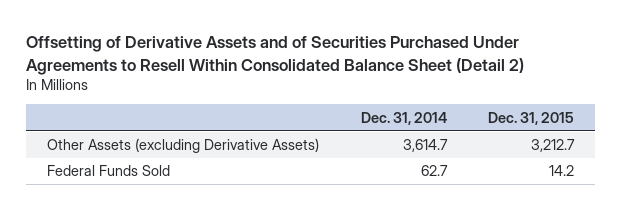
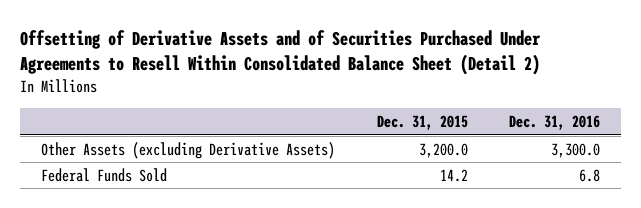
[360,111,447,125] Dec. 31, 2014 -> none
none -> [509,115,601,131] Dec. 31, 2016
[531,139,576,153] 3,212.7 -> [418,142,468,158] 3,200.0

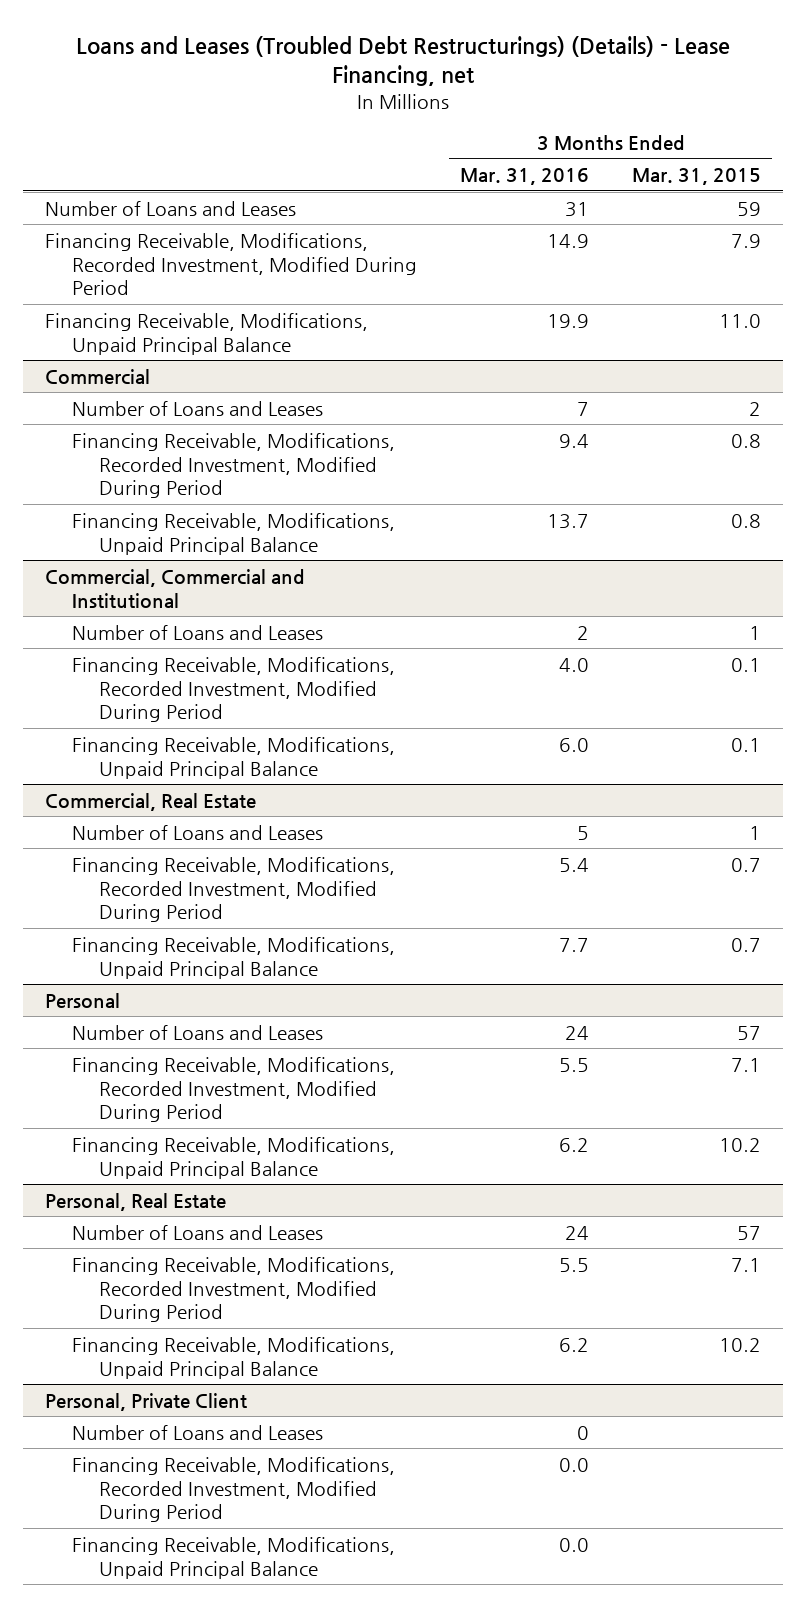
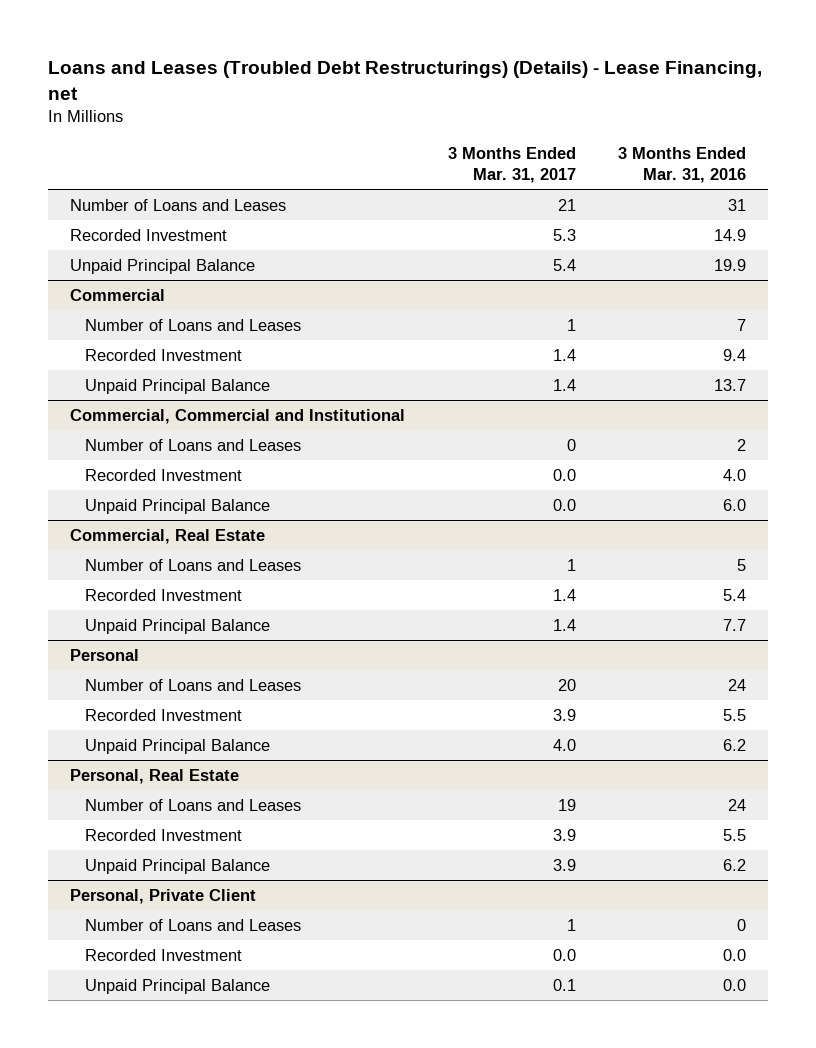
[632,168,762,186] Mar. 31, 2015 -> none
none -> [447,147,576,183] 3 Months Ended Mar. 31, 2017
[44,232,417,296] Financing Receivable, Modifications, Recorded Investment, Modified During Period -> [69,228,227,241] Recorded Investment
[44,312,368,355] Financing Receivable, Modifications, Unpaid Principal Balance -> [69,258,255,274] Unpaid Principal Balance
[71,432,395,499] Financing Receivable, Modifications, Recorded Investment, Modified During Period -> [85,348,243,361] Recorded Investment
[71,512,395,555] Financing Receivable, Modifications, Unpaid Principal Balance -> [85,378,271,394] Unpaid Principal Balance
[71,656,395,723] Financing Receivable, Modifications, Recorded Investment, Modified During Period -> [85,468,243,481] Recorded Investment
[71,736,395,779] Financing Receivable, Modifications, Unpaid Principal Balance -> [85,498,271,514] Unpaid Principal Balance
[71,856,395,923] Financing Receivable, Modifications, Recorded Investment, Modified During Period -> [85,588,243,601] Recorded Investment
[71,936,395,979] Financing Receivable, Modifications, Unpaid Principal Balance -> [85,618,271,634] Unpaid Principal Balance
[71,1056,395,1123] Financing Receivable, Modifications, Recorded Investment, Modified During Period -> [85,708,243,721] Recorded Investment
[71,1136,395,1179] Financing Receivable, Modifications, Unpaid Principal Balance -> [85,738,271,754] Unpaid Principal Balance
[71,1256,395,1323] Financing Receivable, Modifications, Recorded Investment, Modified During Period -> [85,828,243,841] Recorded Investment
[71,1336,395,1379] Financing Receivable, Modifications, Unpaid Principal Balance -> [85,858,271,874] Unpaid Principal Balance
[71,1456,395,1523] Financing Receivable, Modifications, Recorded Investment, Modified During Period -> [85,948,243,961] Recorded Investment
[71,1536,395,1579] Financing Receivable, Modifications, Unpaid Principal Balance -> [85,978,271,994] Unpaid Principal Balance

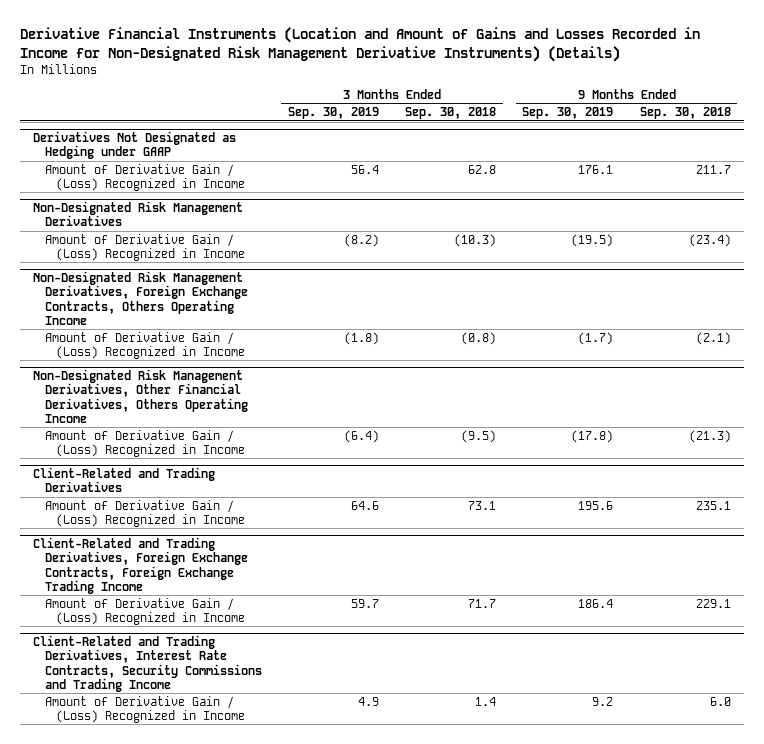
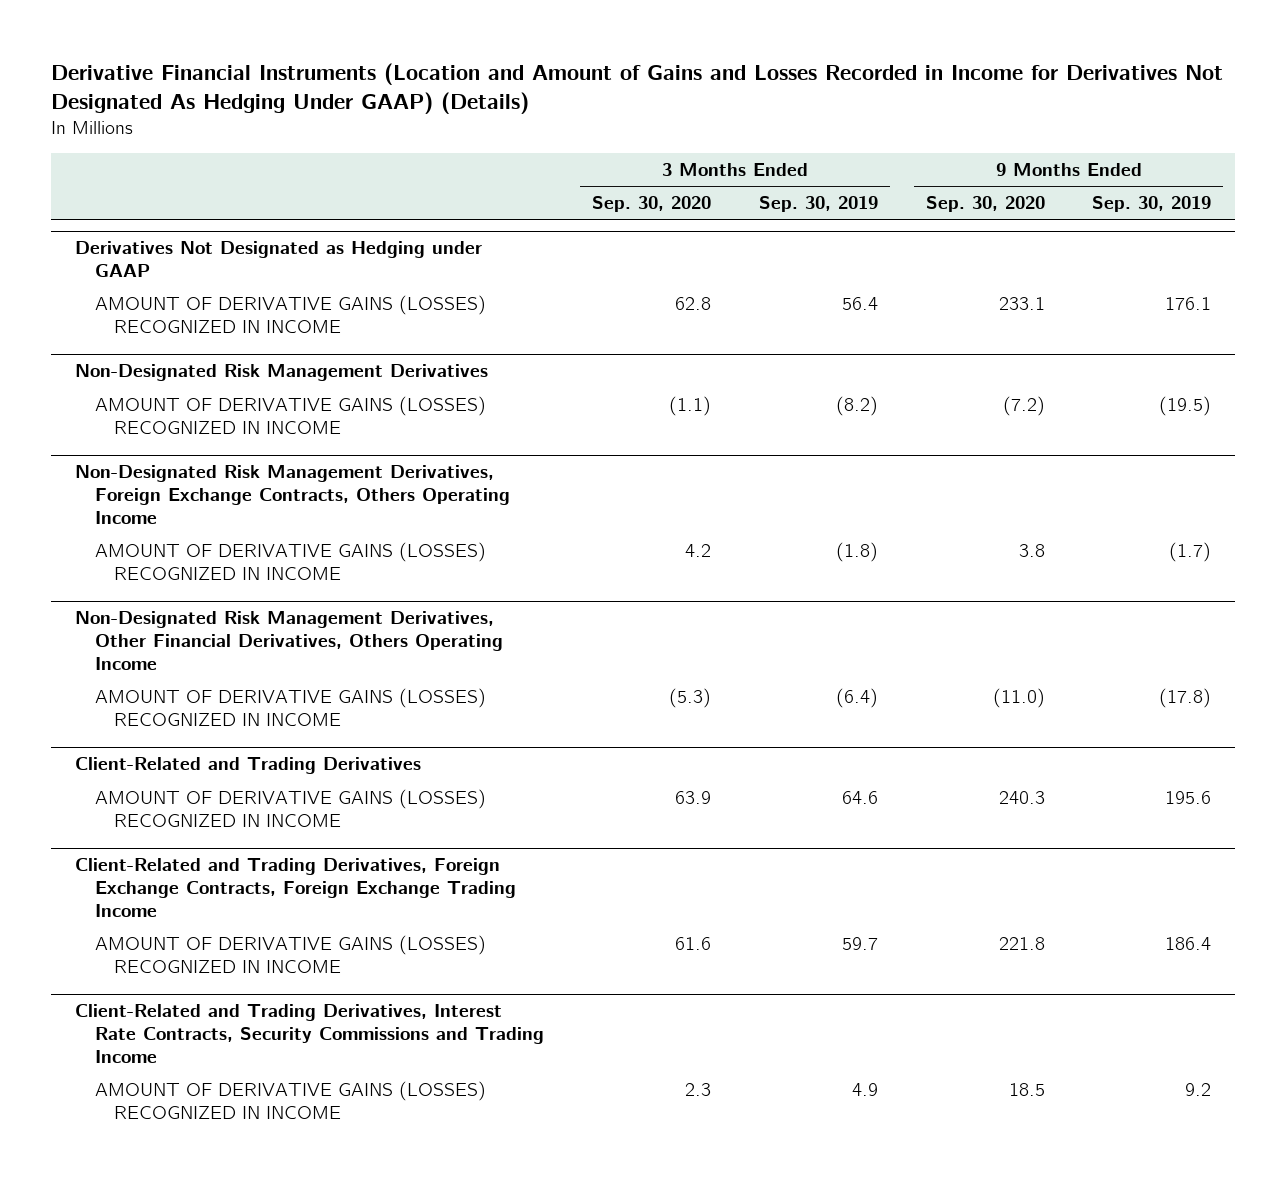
[19,26,700,62] Derivative Financial Instruments (Location and Amount of Gains and Losses Recorded in Income for Non-Designated Risk Management Derivative Instruments) (Details) -> [51,63,1224,115] Derivative Financial Instruments (Location and Amount of Gains and Losses Recorded in Income for Derivatives Not Designated As Hedging Under GAAP) (Details)
[405,107,497,120] Sep. 30, 2018 -> none
[639,107,731,120] Sep. 30, 2018 -> none
none -> [591,196,711,213] Sep. 30, 2020
none -> [925,196,1045,213] Sep. 30, 2020
[44,163,245,192] Amount of Derivative Gain / (Loss) Recognized in Income -> [94,295,486,333] AMOUNT OF DERIVATIVE GAINS (LOSSES) RECOGNIZED IN INCOME
[44,233,245,262] Amount of Derivative Gain / (Loss) Recognized in Income -> [94,396,486,434] AMOUNT OF DERIVATIVE GAINS (LOSSES) RECOGNIZED IN INCOME
[44,331,245,360] Amount of Derivative Gain / (Loss) Recognized in Income -> [94,542,486,580] AMOUNT OF DERIVATIVE GAINS (LOSSES) RECOGNIZED IN INCOME
[44,429,245,458] Amount of Derivative Gain / (Loss) Recognized in Income -> [94,688,486,726] AMOUNT OF DERIVATIVE GAINS (LOSSES) RECOGNIZED IN INCOME
[44,499,245,528] Amount of Derivative Gain / (Loss) Recognized in Income -> [94,789,486,827] AMOUNT OF DERIVATIVE GAINS (LOSSES) RECOGNIZED IN INCOME
[44,597,245,626] Amount of Derivative Gain / (Loss) Recognized in Income -> [94,935,486,973] AMOUNT OF DERIVATIVE GAINS (LOSSES) RECOGNIZED IN INCOME
[44,695,245,724] Amount of Derivative Gain / (Loss) Recognized in Income -> [94,1081,486,1119] AMOUNT OF DERIVATIVE GAINS (LOSSES) RECOGNIZED IN INCOME

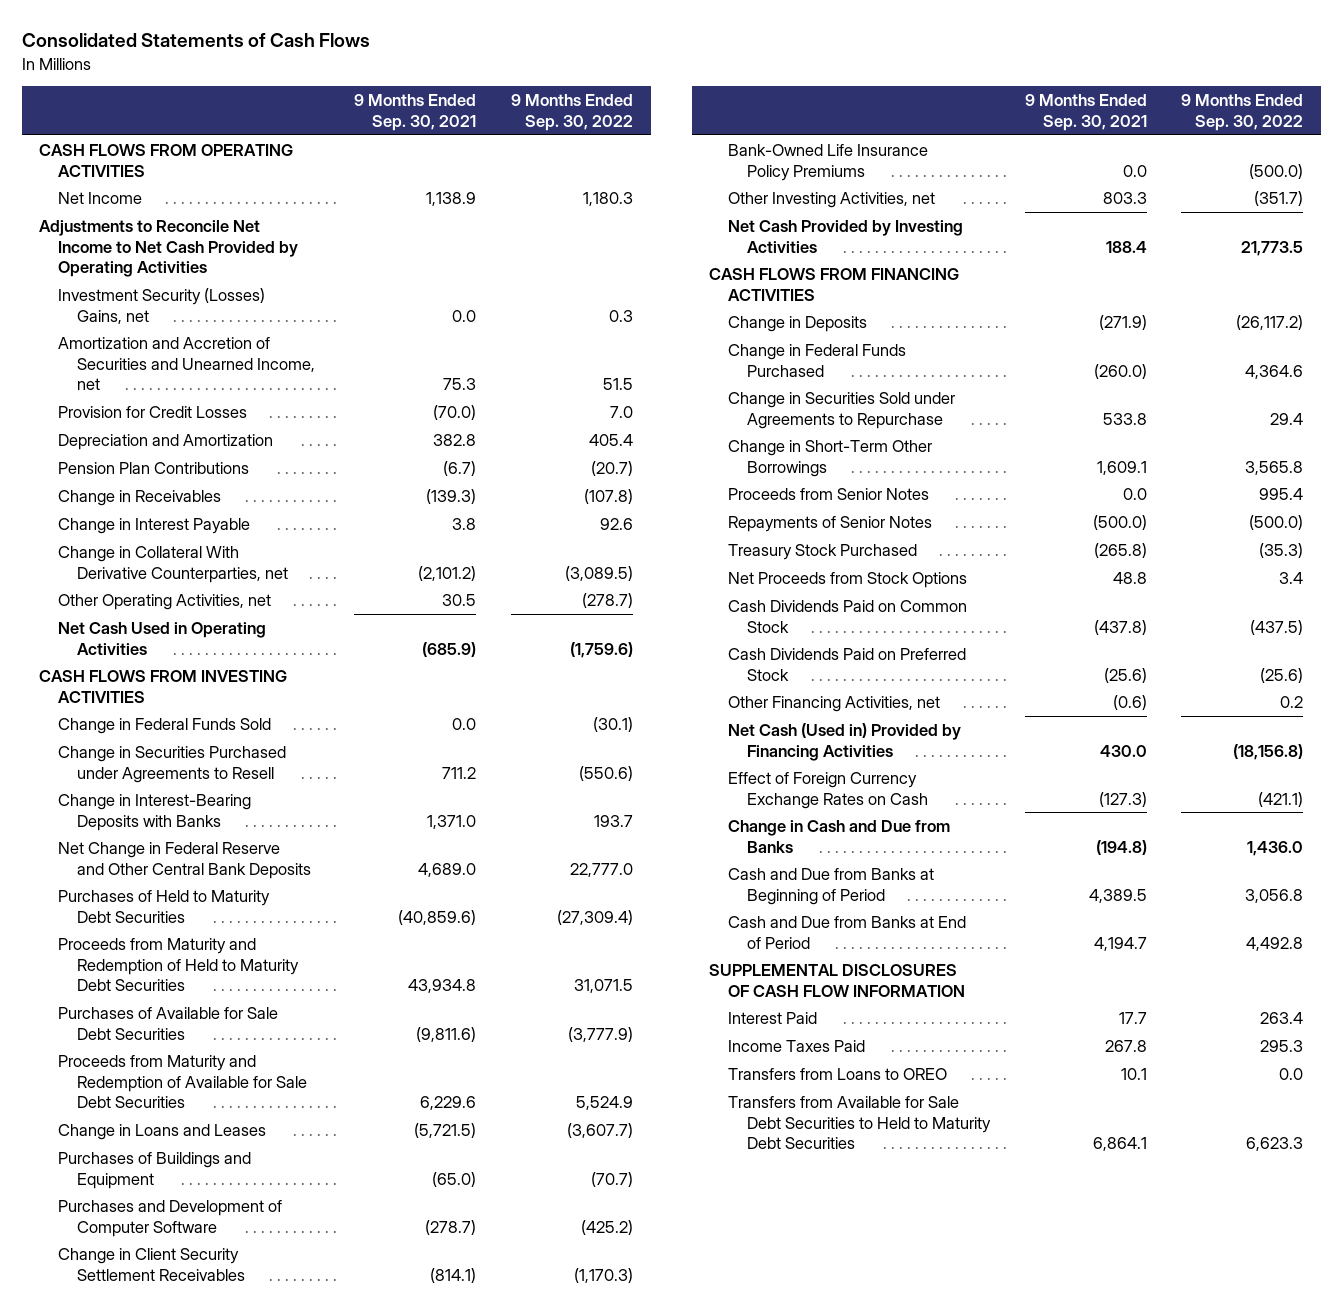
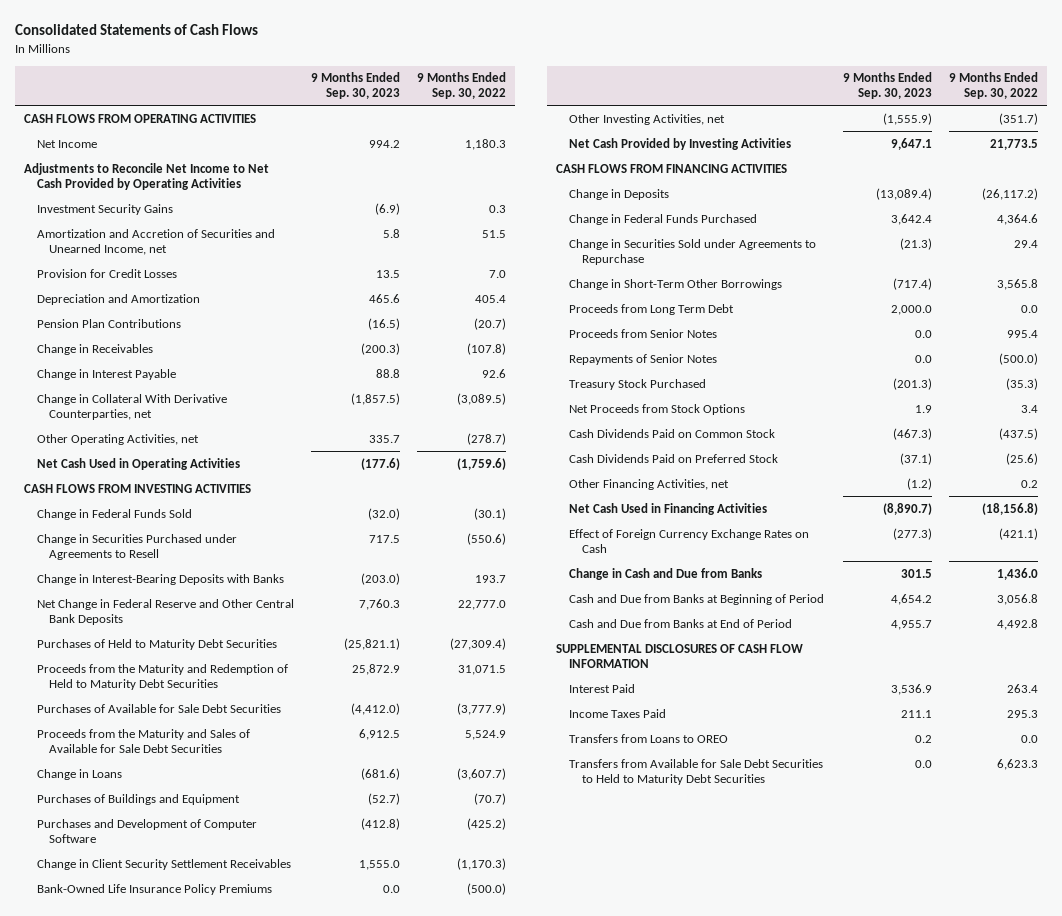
[354,94,477,131] 9 Months Ended Sep. 30, 2021 -> none
none -> [310,72,400,100] 9 Months Ended Sep. 30, 2023
[57,288,265,324] Investment Security (Losses) Gains, net -> [36,203,173,215] Investment Security Gains
[57,938,299,992] Proceeds from Maturity and Redemption of Held to Maturity Debt Securities -> [36,663,288,690] Proceeds from the Maturity and Redemption of Held to Maturity Debt Securities
[57,1055,307,1109] Proceeds from Maturity and Redemption of Available for Sale Debt Securities -> [36,728,250,753] Proceeds from the Maturity and Sales of Available for Sale Debt Securities
[57,1124,266,1141] Change in Loans and Leases -> [36,768,122,780] Change in Loans
none -> [568,303,734,315] Proceeds from Long Term Debt
[728,723,962,761] Net Cash (Used in) Provided by Financing Activities -> [568,502,767,515] Net Cash Used in Financing Activities

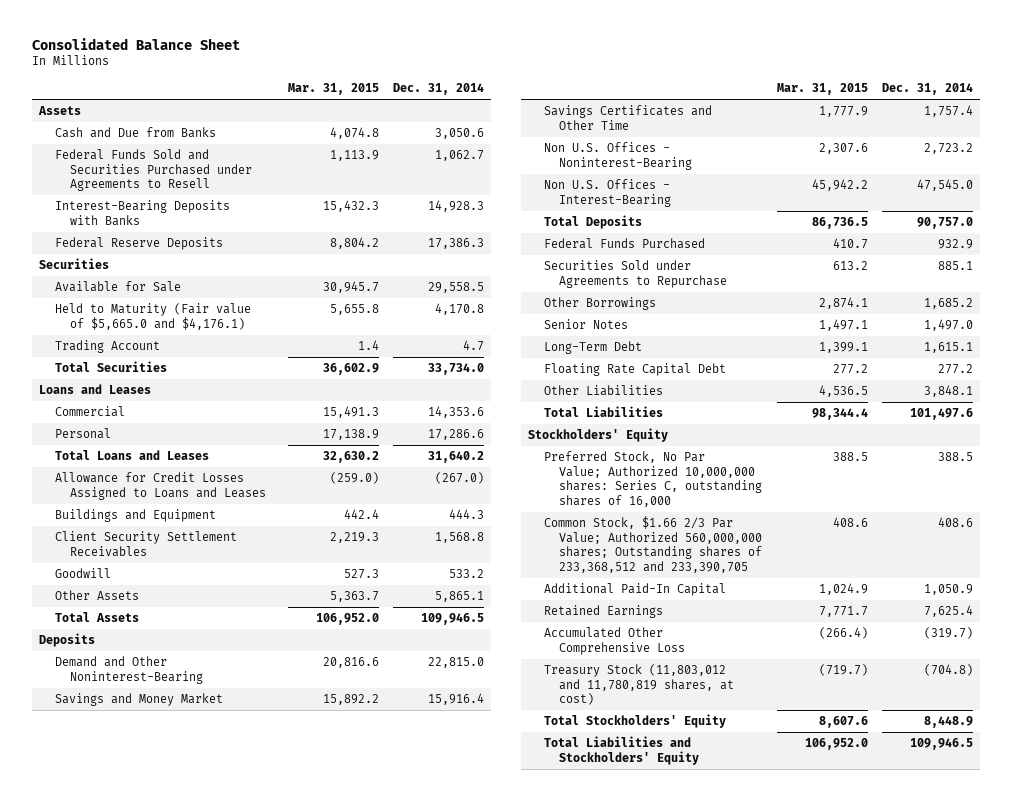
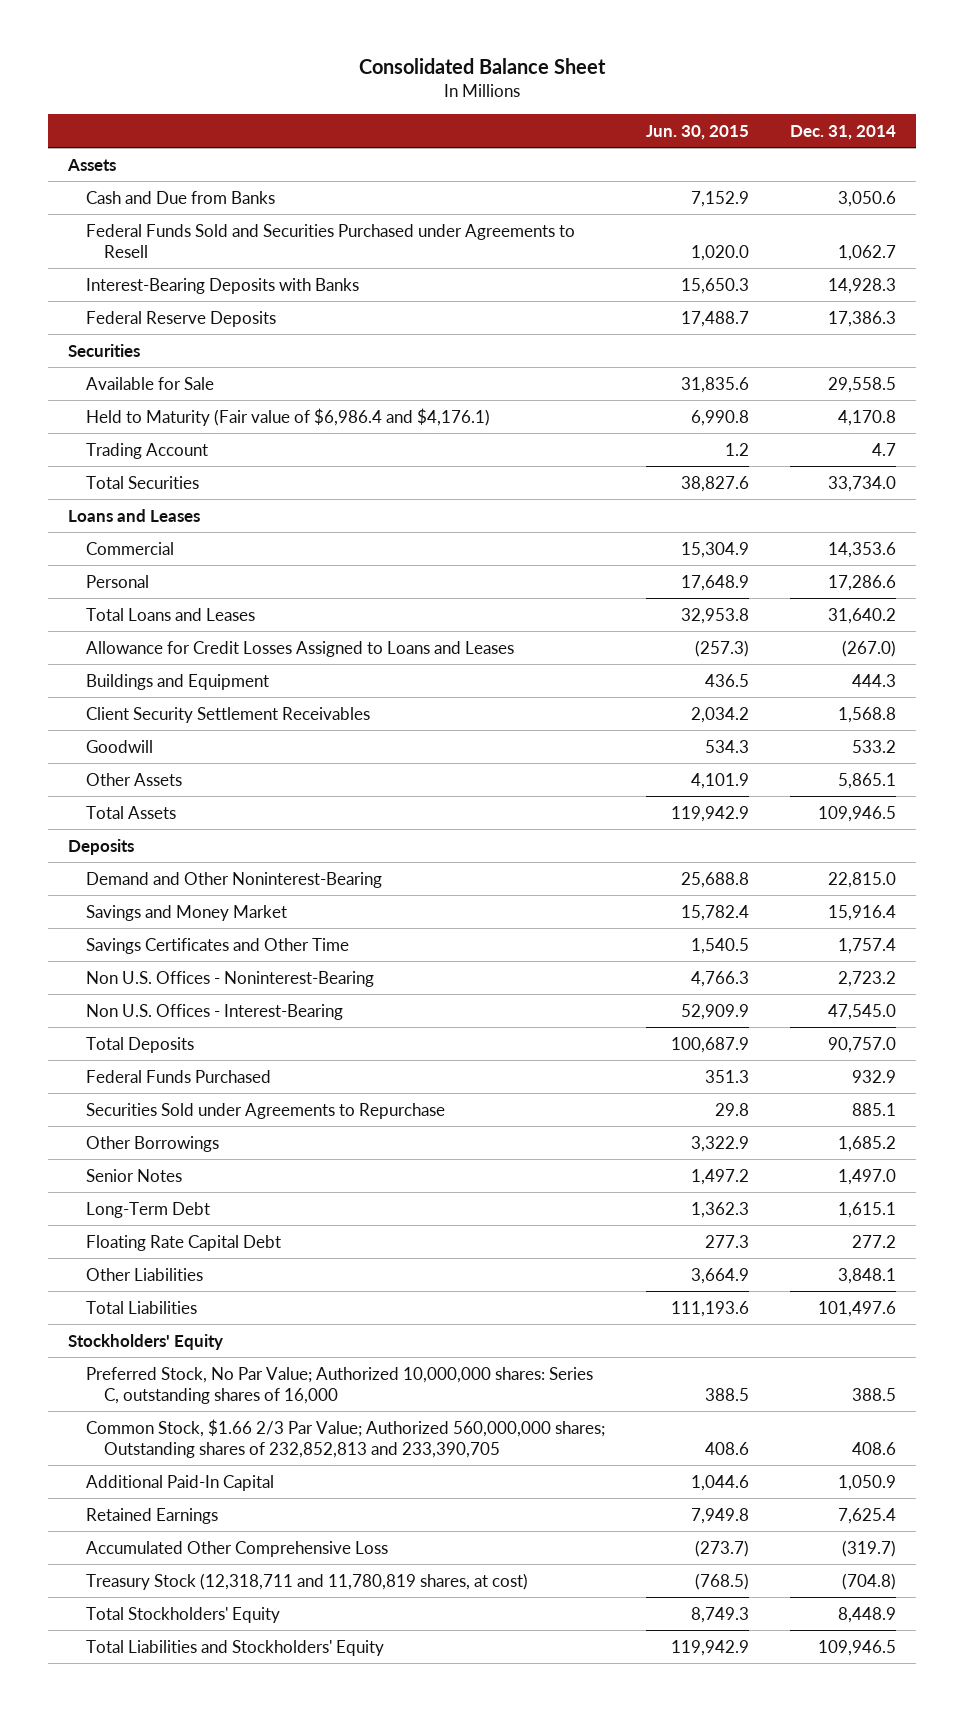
[287,83,379,96] Mar. 31, 2015 -> none
none -> [646,124,750,140] Jun. 30, 2015
[54,303,251,330] Held to Maturity (Fair value of $5,665.0 and $4,176.1) -> [86,407,491,426] Held to Maturity (Fair value of $6,986.4 and $4,176.1)
[543,516,763,573] Common Stock, $1.66 2/3 Par Value; Authorized 560,000,000 shares; Outstanding shares of 233,368,512 and 233,390,705 -> [86,1418,606,1458] Common Stock, $1.66 2/3 Par Value; Authorized 560,000,000 shares; Outstanding shares of 232,852,813 and 233,390,705
[543,664,735,706] Treasury Stock (11,803,012 and 11,780,819 shares, at cost) -> [86,1572,529,1590] Treasury Stock (12,318,711 and 11,780,819 shares, at cost)

